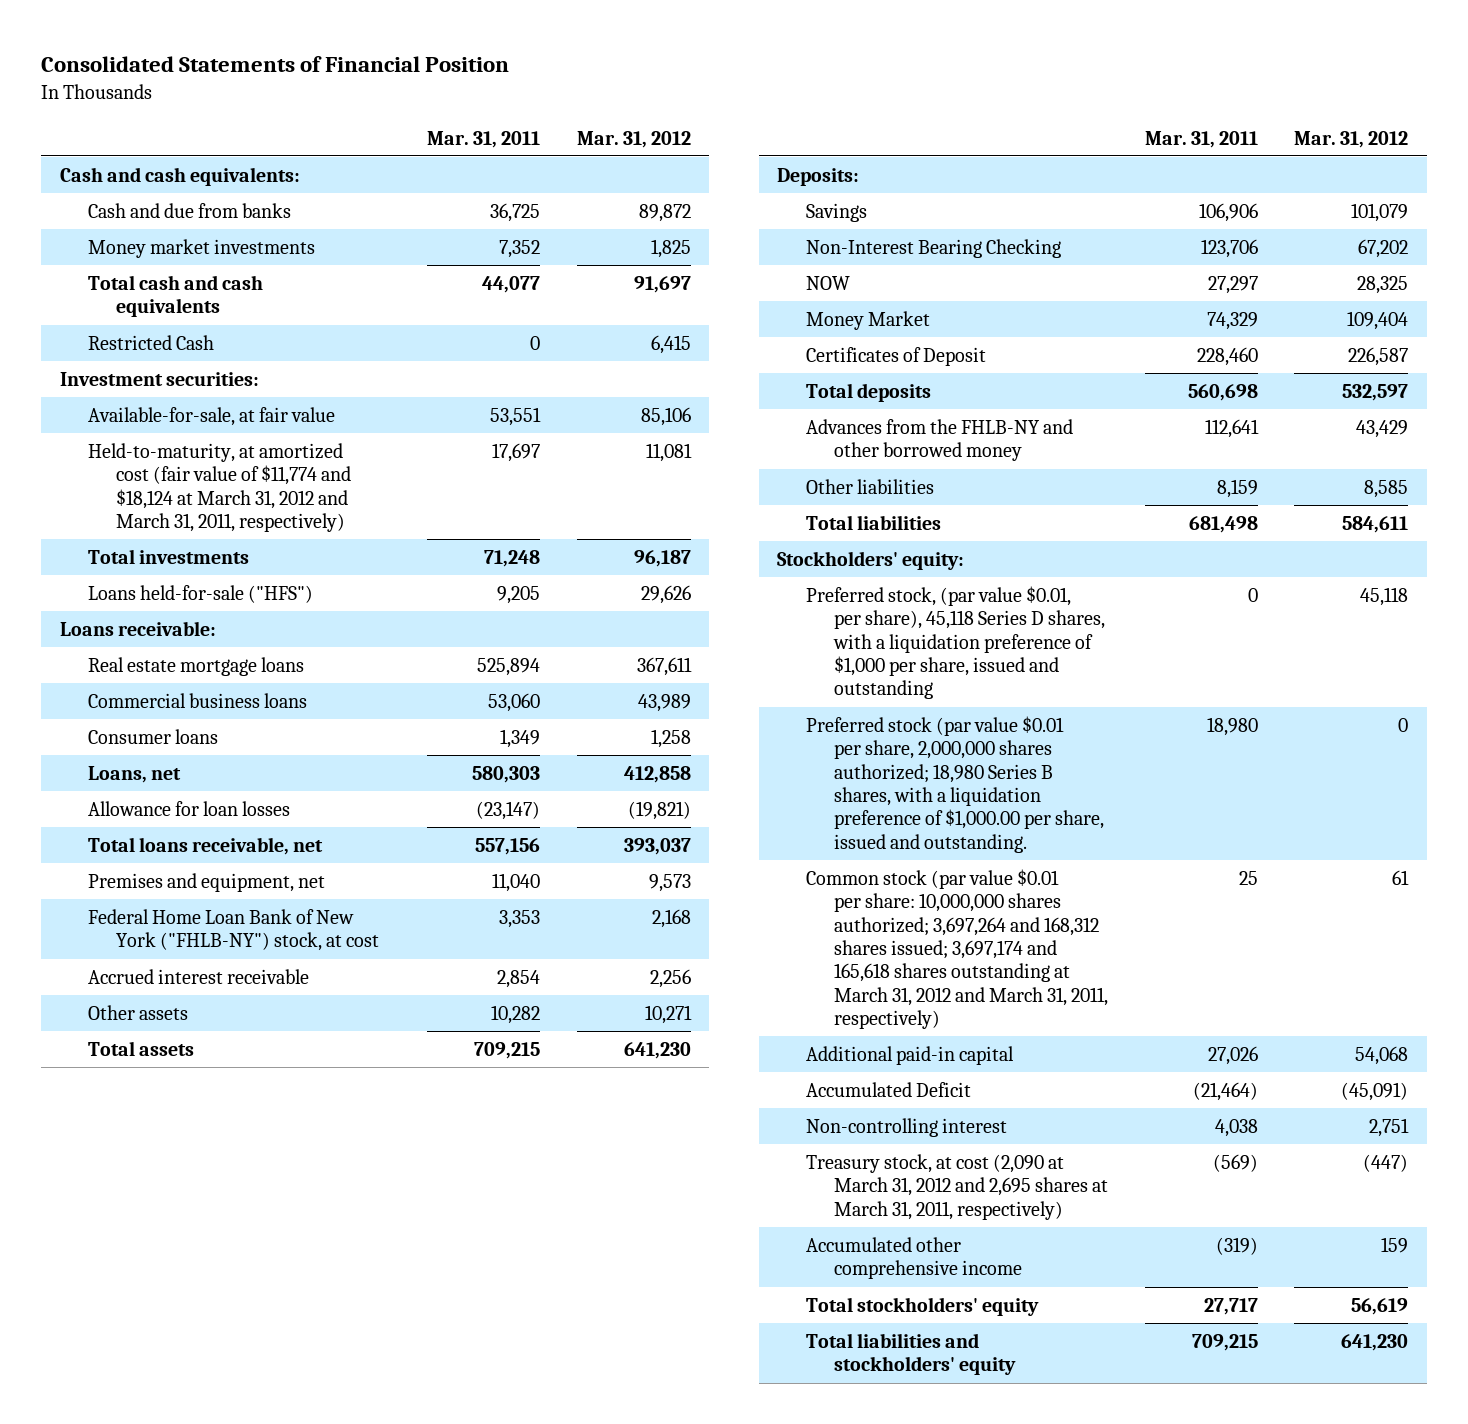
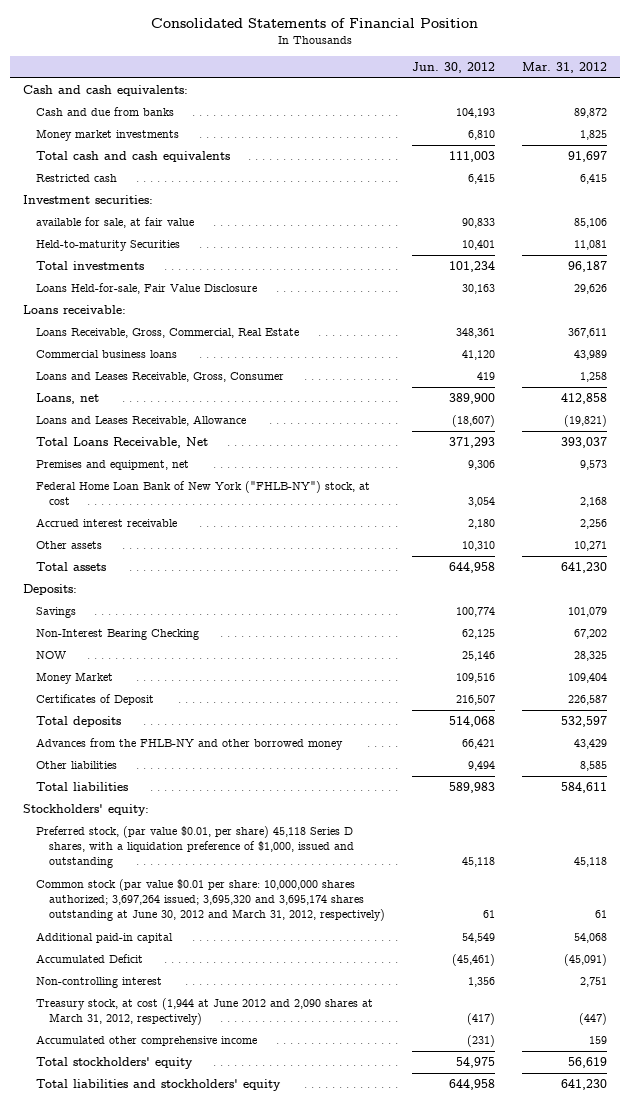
[427,130,541,148] Mar. 31, 2011 -> none
none -> [411,61,495,73] Jun. 30, 2012
[88,335,215,351] Restricted Cash -> [36,174,118,183] Restricted cash
[88,407,336,427] Available-for-sale, at fair value -> [36,217,195,229] available for sale, at fair value
[88,443,352,533] Held-to-maturity, at amortized cost (fair value of $11,774 and $18,124 at March 31, 2012 and March 31, 2011, respectively) -> [36,240,181,252] Held-to-maturity Securities
[88,585,314,604] Loans held-for-sale ("HFS") -> [36,283,258,295] Loans Held-for-sale, Fair Value Disclosure
[88,657,305,677] Real estate mortgage loans -> [36,328,300,339] Loans Receivable, Gross, Commercial, Real Estate
[88,729,219,745] Consumer loans -> [36,372,285,383] Loans and Leases Receivable, Gross, Consumer
[88,801,291,817] Allowance for loan losses -> [36,415,247,427] Loans and Leases Receivable, Allowance
[88,837,324,856] Total loans receivable, net -> [36,437,209,449] Total Loans Receivable, Net
[805,716,1105,853] Preferred stock (par value $0.01 per share, 2,000,000 shares authorized; 18,980 Series B shares, with a liquidation preference of $1,000.00 per share, issued and outstanding. -> none
[805,586,1106,700] Preferred stock, (par value $0.01, per share), 45,118 Series D shares, with a liquidation preference of $1,000 per share, issued and outstanding -> [36,826,354,869] Preferred stock, (par value $0.01, per share) 45,118 Series D shares, with a liquidation preference of $1,000, issued and outstanding
[805,869,1109,1029] Common stock (par value $0.01 per share: 10,000,000 shares authorized; 3,697,264 and 168,312 shares issued; 3,697,174 and 165,618 shares outstanding at March 31, 2012 and March 31, 2011, respectively) -> [36,879,385,922] Common stock (par value $0.01 per share: 10,000,000 shares authorized; 3,697,264 issued; 3,695,320 and 3,695,174 shares outstanding at June 30, 2012 and March 31, 2012, respectively)
[805,1154,1109,1220] Treasury stock, at cost (2,090 at March 31, 2012 and 2,695 shares at March 31, 2011, respectively) -> [36,998,374,1026] Treasury stock, at cost (1,944 at June 2012 and 2,090 shares at March 31, 2012, respectively)

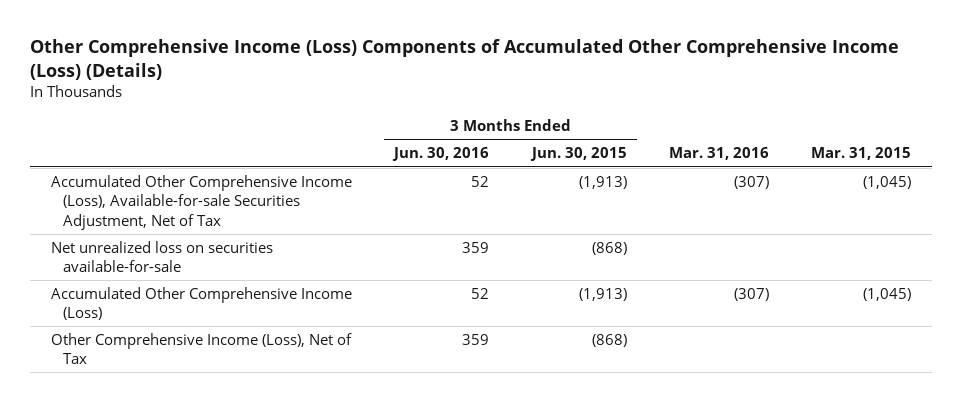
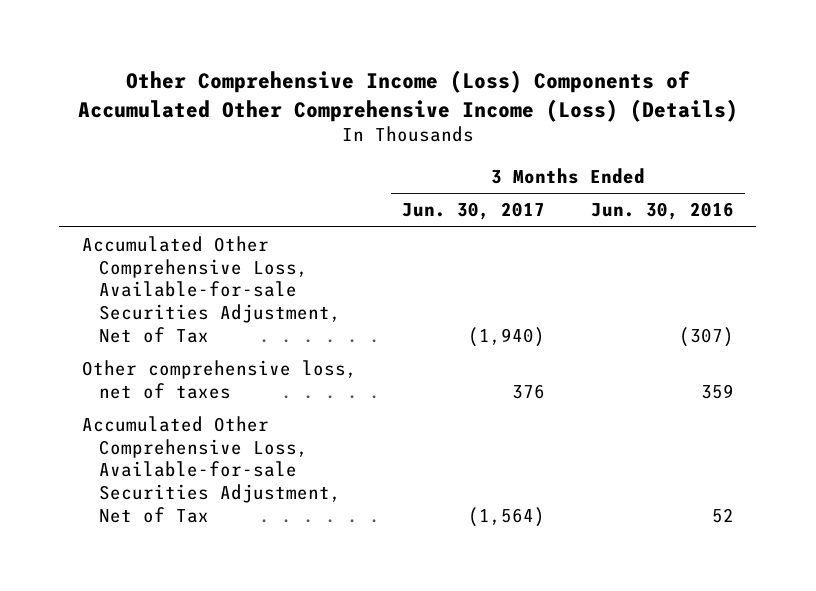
[529,147,627,162] Jun. 30, 2015 -> none
[668,147,769,161] Mar. 31, 2016 -> none
[811,147,912,161] Mar. 31, 2015 -> none
none -> [402,202,546,221] Jun. 30, 2017
[51,286,353,321] Accumulated Other Comprehensive Income (Loss) -> none
[51,332,353,365] Other Comprehensive Income (Loss), Net of Tax -> none
[51,174,353,230] Accumulated Other Comprehensive Income (Loss), Available-for-sale Securities Adjustment, Net of Tax -> [81,236,341,343] Accumulated Other Comprehensive Loss, Available-for-sale Securities Adjustment, Net of Tax
[471,175,490,187] 52 -> [678,326,734,347] (307)
[51,240,274,273] Net unrealized loss on securities available-for-sale -> [81,360,357,399] Other comprehensive loss, net of taxes
none -> [81,416,341,523] Accumulated Other Comprehensive Loss, Available-for-sale Securities Adjustment, Net of Tax

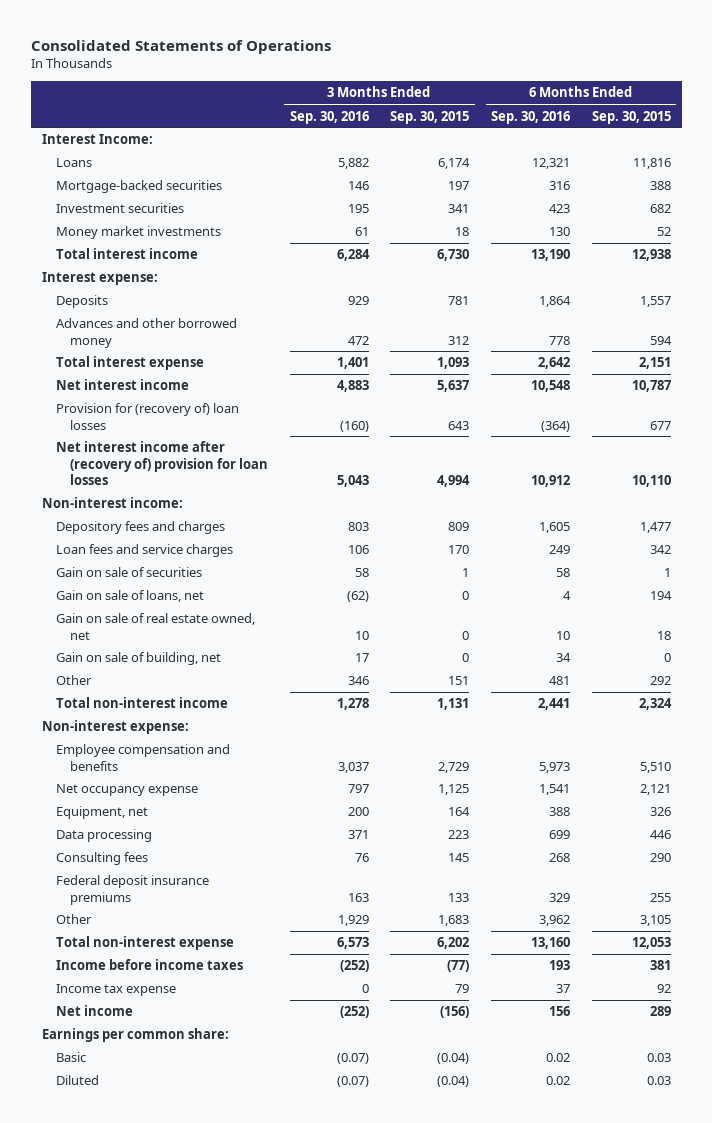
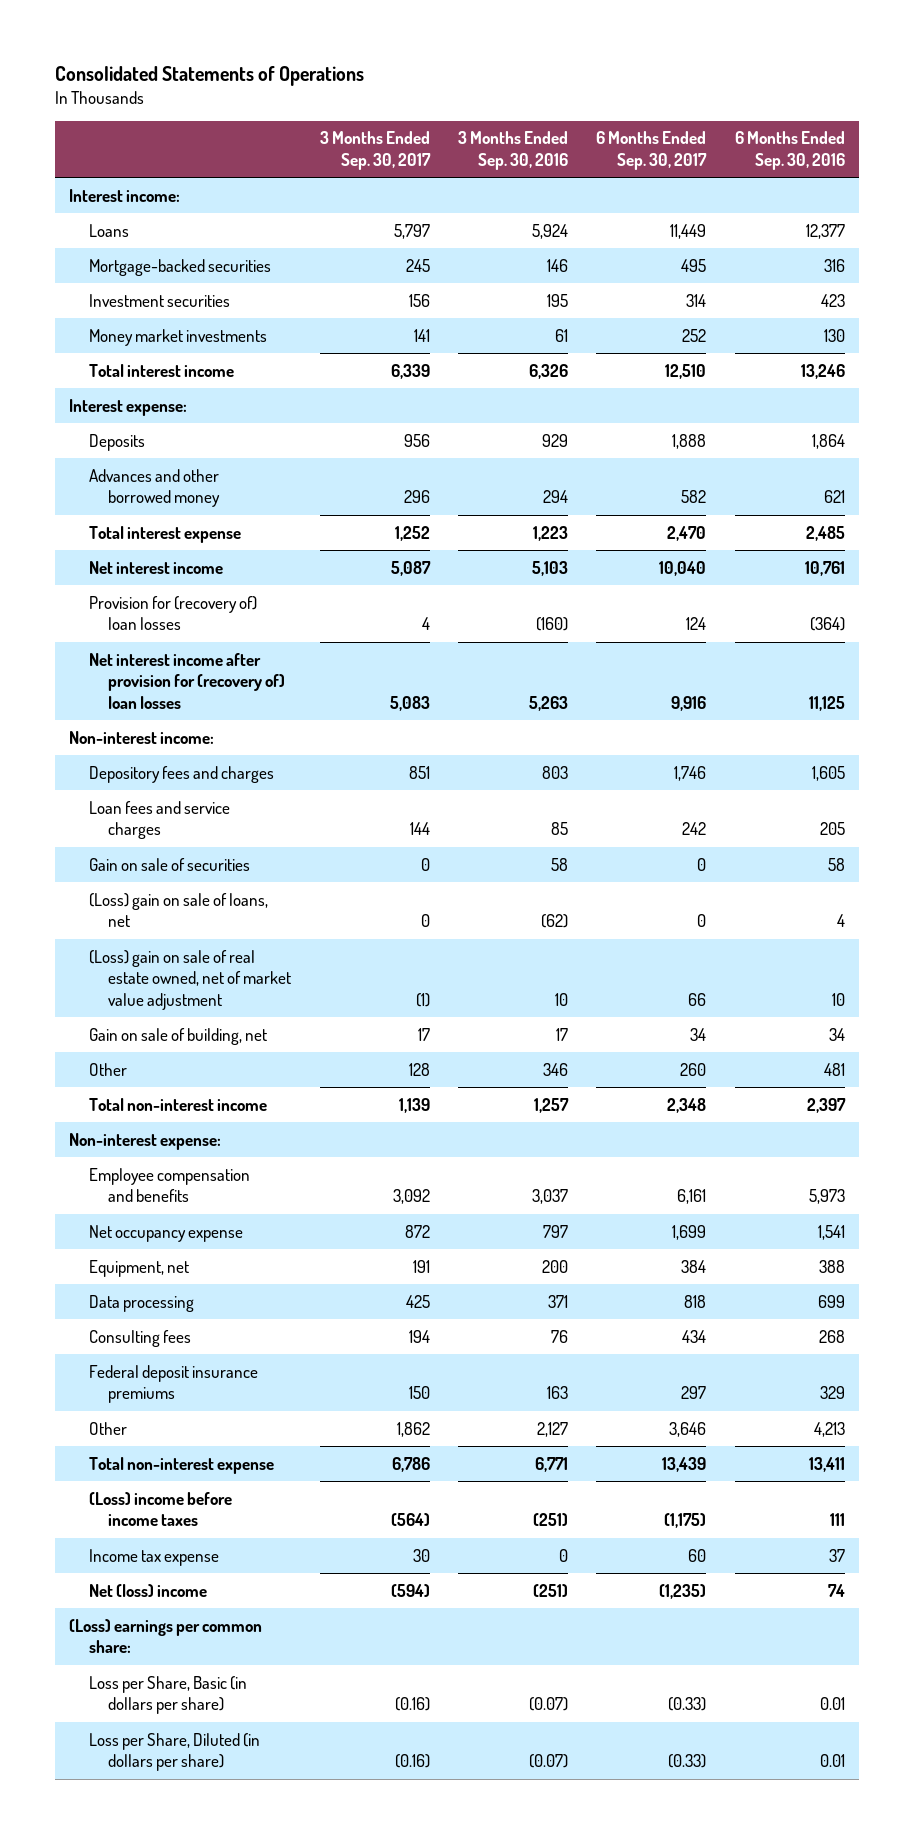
[390,110,470,124] Sep. 30, 2015 -> none
[591,110,671,124] Sep. 30, 2015 -> none
none -> [319,131,431,170] 3 Months Ended Sep. 30, 2017
none -> [596,131,708,170] 6 Months Ended Sep. 30, 2017
[41,134,153,145] Interest Income: -> [68,188,180,202] Interest income:
[337,158,369,170] 5,882 -> [532,223,569,239] 5,924
[532,158,571,170] 12,321 -> [805,223,845,239] 12,377
[336,249,370,262] 6,284 -> [529,363,569,379] 6,326
[531,249,571,262] 13,190 -> [800,363,845,379] 13,246
[347,335,369,345] 472 -> [543,490,569,504] 294
[549,335,571,345] 778 -> [823,490,845,504] 621
[336,357,369,370] 1,401 -> [533,525,569,541] 1,223
[538,357,571,370] 2,642 -> [805,525,845,541] 2,485
[336,380,369,393] 4,883 -> [532,560,569,576] 5,103
[531,380,571,393] 10,548 -> [804,560,845,576] 10,761
[55,441,268,485] Net interest income after (recovery of) provision for loan losses -> [88,652,286,710] Net interest income after provision for (recovery of) loan losses
[336,474,369,487] 5,043 -> [529,696,569,712] 5,263
[531,474,571,487] 10,912 -> [808,696,845,712] 11,125
[347,545,369,555] 106 -> [551,822,569,836] 85
[549,545,571,555] 249 -> [819,822,845,836] 205
[55,590,204,603] Gain on sale of loans, net -> [88,892,268,928] (Loss) gain on sale of loans, net
[55,613,255,640] Gain on sale of real estate owned, net -> [88,949,292,1011] (Loss) gain on sale of real estate owned, net of market value adjustment
[336,698,369,711] 1,278 -> [534,1097,570,1113] 1,257
[538,698,571,711] 2,441 -> [806,1097,846,1113] 2,397
[337,915,369,927] 1,929 -> [537,1421,569,1437] 2,127
[539,915,571,927] 3,962 -> [813,1421,845,1437] 4,213
[336,937,369,950] 6,573 -> [535,1456,569,1472] 6,771
[531,937,571,950] 13,160 -> [808,1456,845,1472] 13,411
[55,959,243,971] Income before income taxes -> [88,1491,232,1527] (Loss) income before income taxes
[339,960,369,973] (252) -> [533,1513,569,1527] (251)
[549,960,571,971] 193 -> [829,1513,845,1527] 111
[55,1052,86,1063] Basic -> none
[55,1075,99,1086] Diluted -> none
[55,1005,133,1017] Net income -> [88,1583,207,1597] Net (loss) income
[339,1006,369,1019] (252) -> [533,1583,569,1597] (251)
[549,1006,571,1017] 156 -> [827,1583,845,1597] 74
[41,1028,229,1043] Earnings per common share: -> [68,1618,262,1654] (Loss) earnings per common share:
none -> [88,1675,247,1715] Loss per Share, Basic (in dollars per share)
none -> [88,1732,260,1772] Loss per Share, Diluted (in dollars per share)

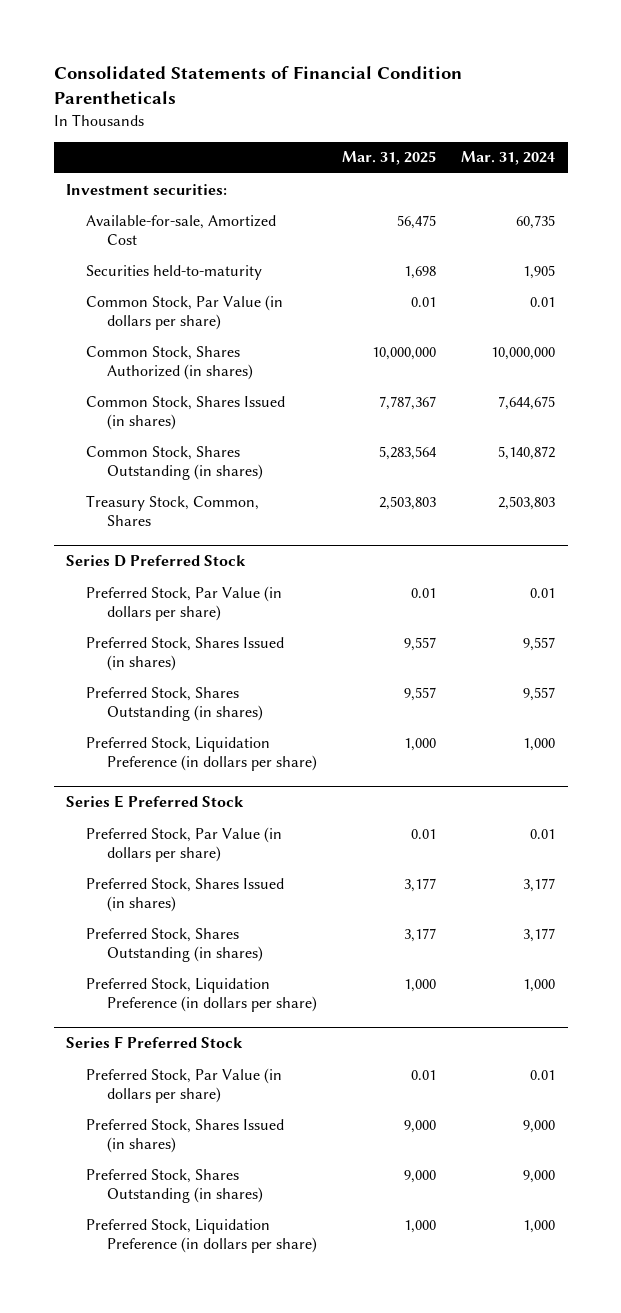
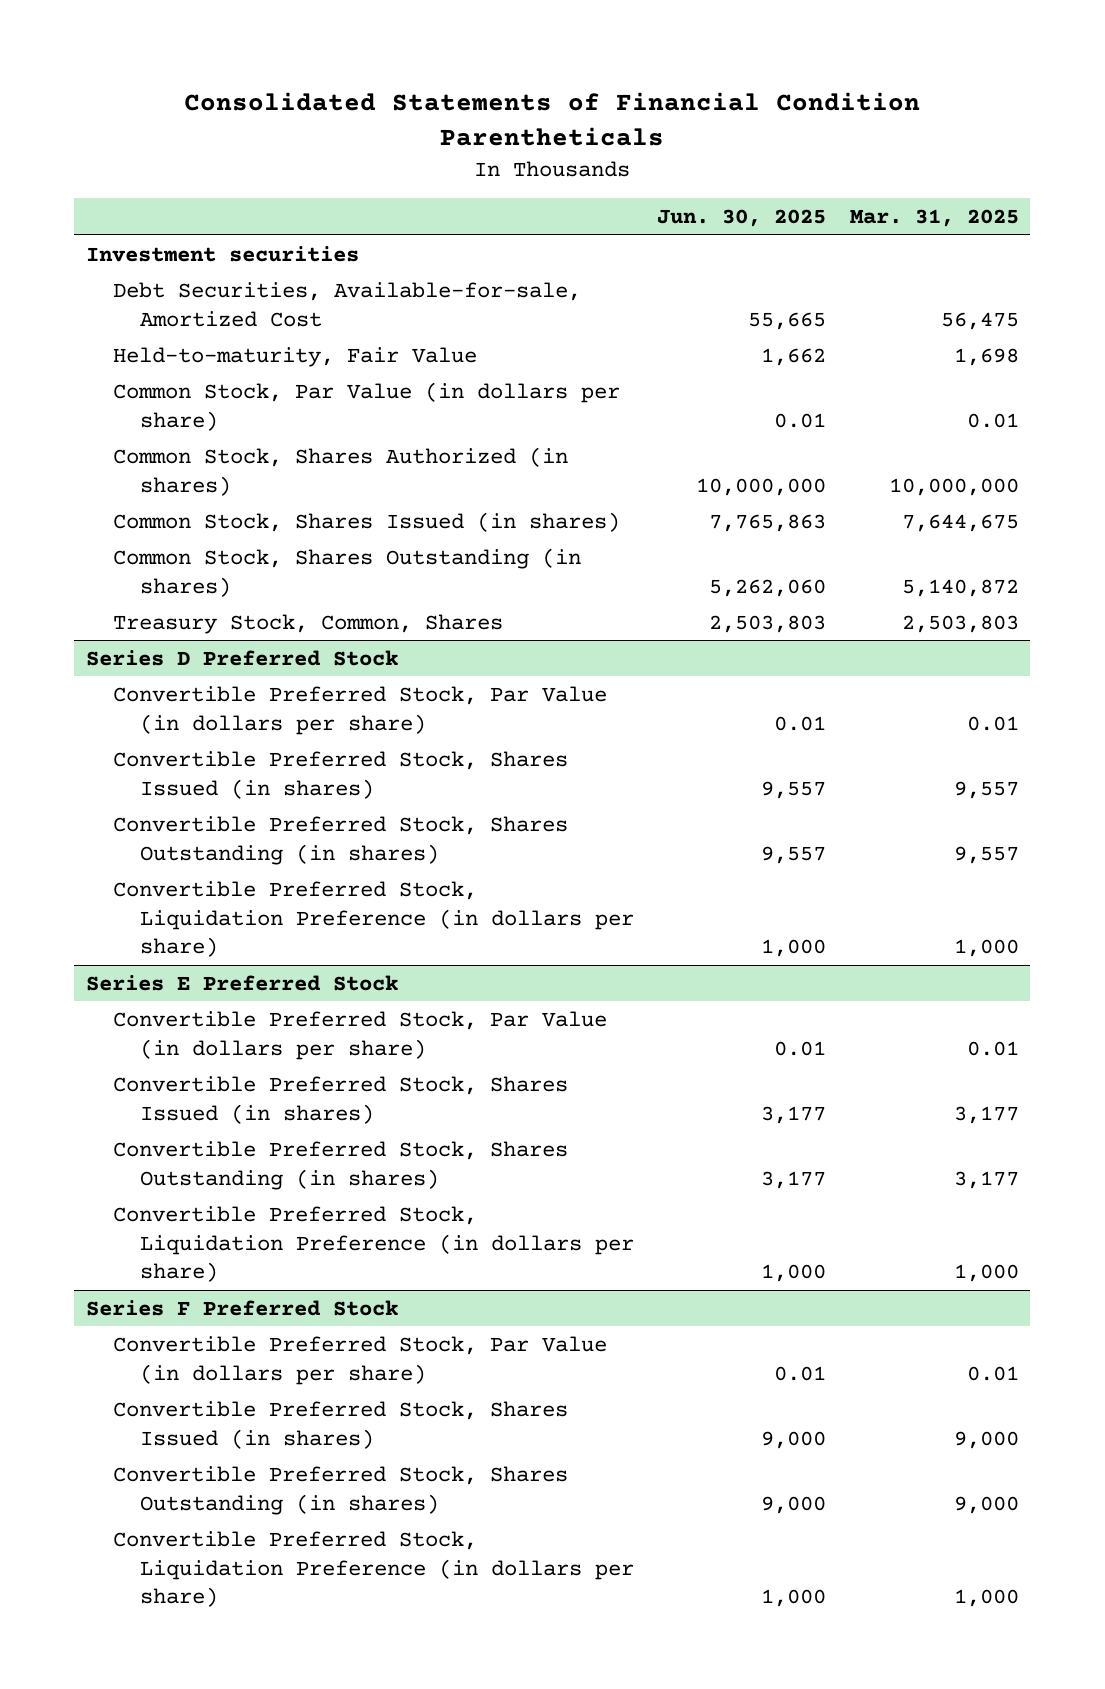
[461,151,556,166] Mar. 31, 2024 -> none
none -> [657,209,827,228] Jun. 30, 2025
[66,183,228,195] Investment securities: -> [86,245,360,262] Investment securities
[86,214,277,245] Available-for-sale, Amortized Cost -> [113,281,582,327] Debt Securities, Available-for-sale, Amortized Cost
[86,264,263,280] Securities held-to-maturity -> [113,346,478,367] Held-to-maturity, Fair Value
[378,395,436,410] 7,787,367 -> [901,513,1019,532] 7,644,675
[378,445,437,460] 5,283,564 -> [901,578,1019,597] 5,140,872
[86,585,283,621] Preferred Stock, Par Value (in dollars per share) -> [113,685,608,735] Convertible Preferred Stock, Par Value (in dollars per share)
[86,636,285,671] Preferred Stock, Shares Issued (in shares) -> [113,750,569,799] Convertible Preferred Stock, Shares Issued (in shares)
[86,686,263,721] Preferred Stock, Shares Outstanding (in shares) -> [113,815,569,865] Convertible Preferred Stock, Shares Outstanding (in shares)
[86,736,317,771] Preferred Stock, Liquidation Preference (in dollars per share) -> [113,880,635,958] Convertible Preferred Stock, Liquidation Preference (in dollars per share)
[86,826,283,862] Preferred Stock, Par Value (in dollars per share) -> [113,1010,608,1060] Convertible Preferred Stock, Par Value (in dollars per share)
[86,877,285,912] Preferred Stock, Shares Issued (in shares) -> [113,1075,569,1124] Convertible Preferred Stock, Shares Issued (in shares)
[86,927,263,962] Preferred Stock, Shares Outstanding (in shares) -> [113,1140,569,1190] Convertible Preferred Stock, Shares Outstanding (in shares)
[86,977,317,1012] Preferred Stock, Liquidation Preference (in dollars per share) -> [113,1205,635,1283] Convertible Preferred Stock, Liquidation Preference (in dollars per share)
[86,1067,283,1103] Preferred Stock, Par Value (in dollars per share) -> [113,1335,608,1385] Convertible Preferred Stock, Par Value (in dollars per share)
[86,1118,285,1153] Preferred Stock, Shares Issued (in shares) -> [113,1400,569,1449] Convertible Preferred Stock, Shares Issued (in shares)
[86,1168,263,1203] Preferred Stock, Shares Outstanding (in shares) -> [113,1465,569,1515] Convertible Preferred Stock, Shares Outstanding (in shares)
[86,1218,317,1253] Preferred Stock, Liquidation Preference (in dollars per share) -> [113,1530,635,1608] Convertible Preferred Stock, Liquidation Preference (in dollars per share)

